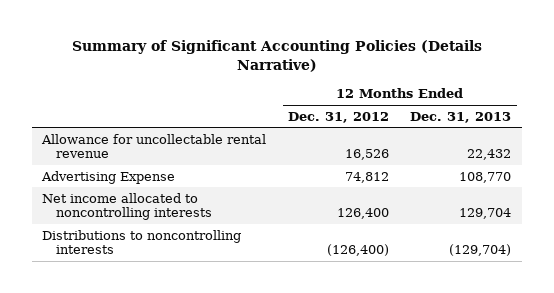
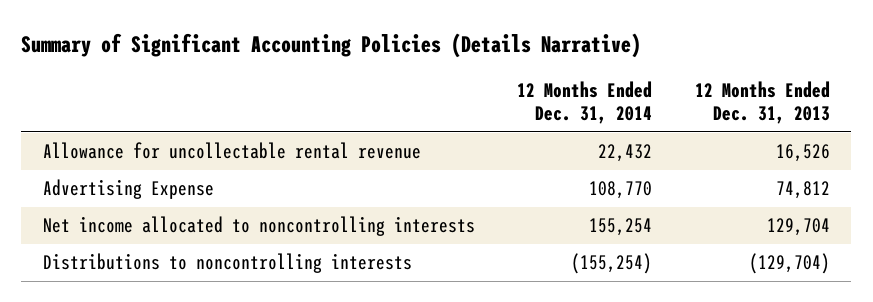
[287,111,389,123] Dec. 31, 2012 -> none
none -> [517,80,653,125] 12 Months Ended Dec. 31, 2014
[467,149,512,161] 22,432 -> [775,144,830,163] 16,526
[459,171,512,183] 108,770 -> [775,181,830,200] 74,812

